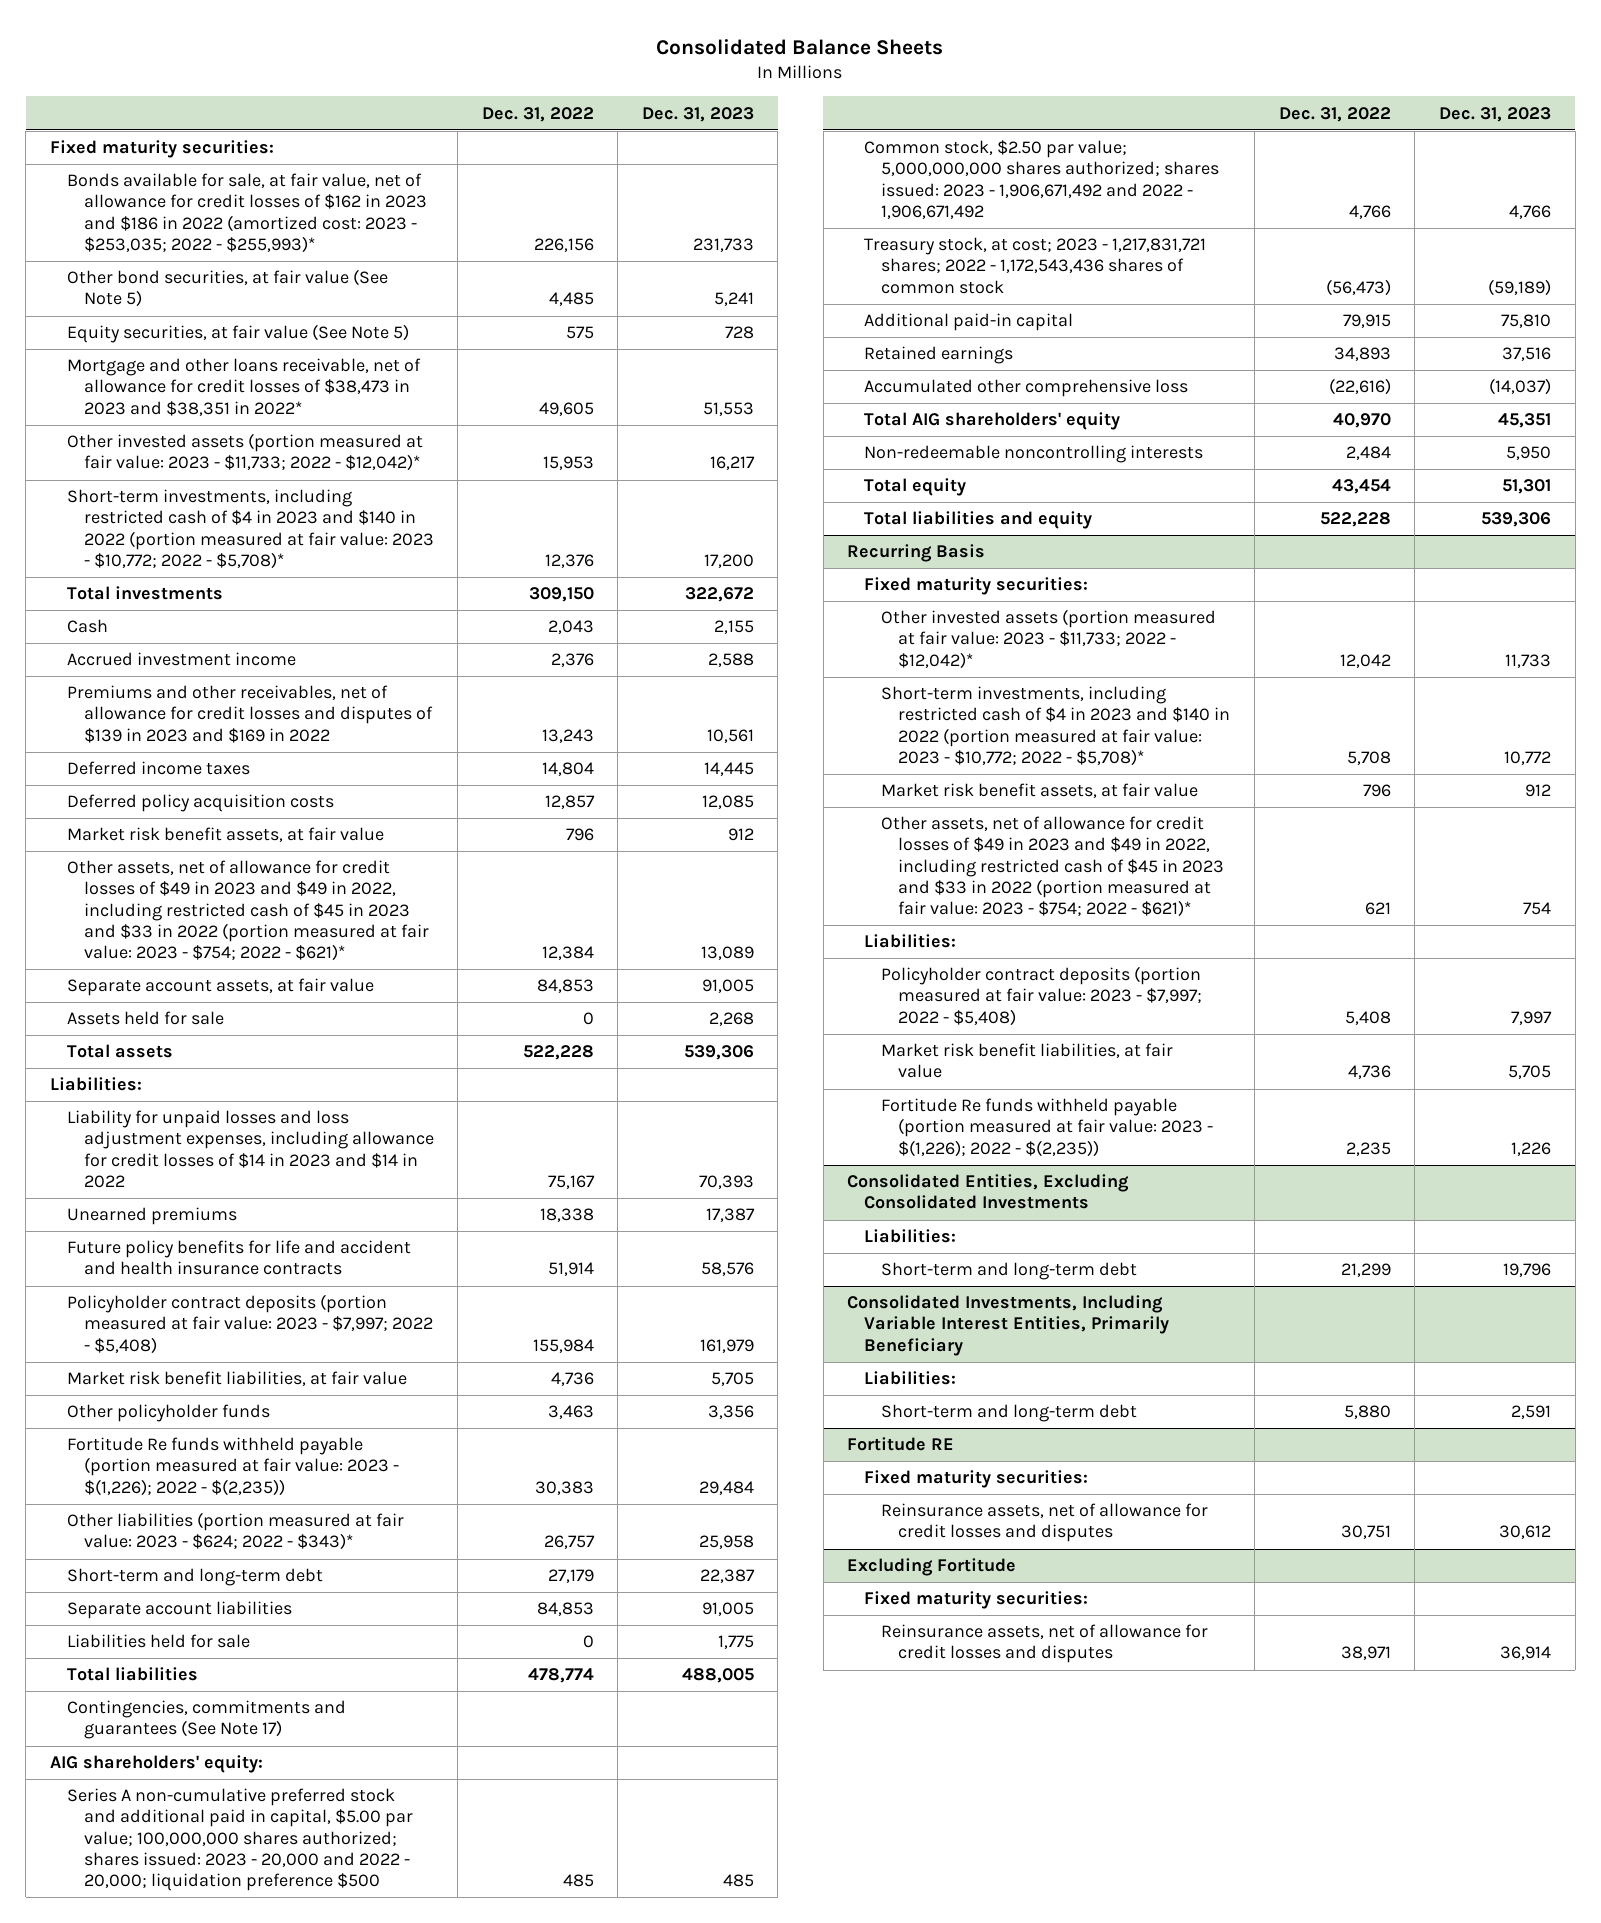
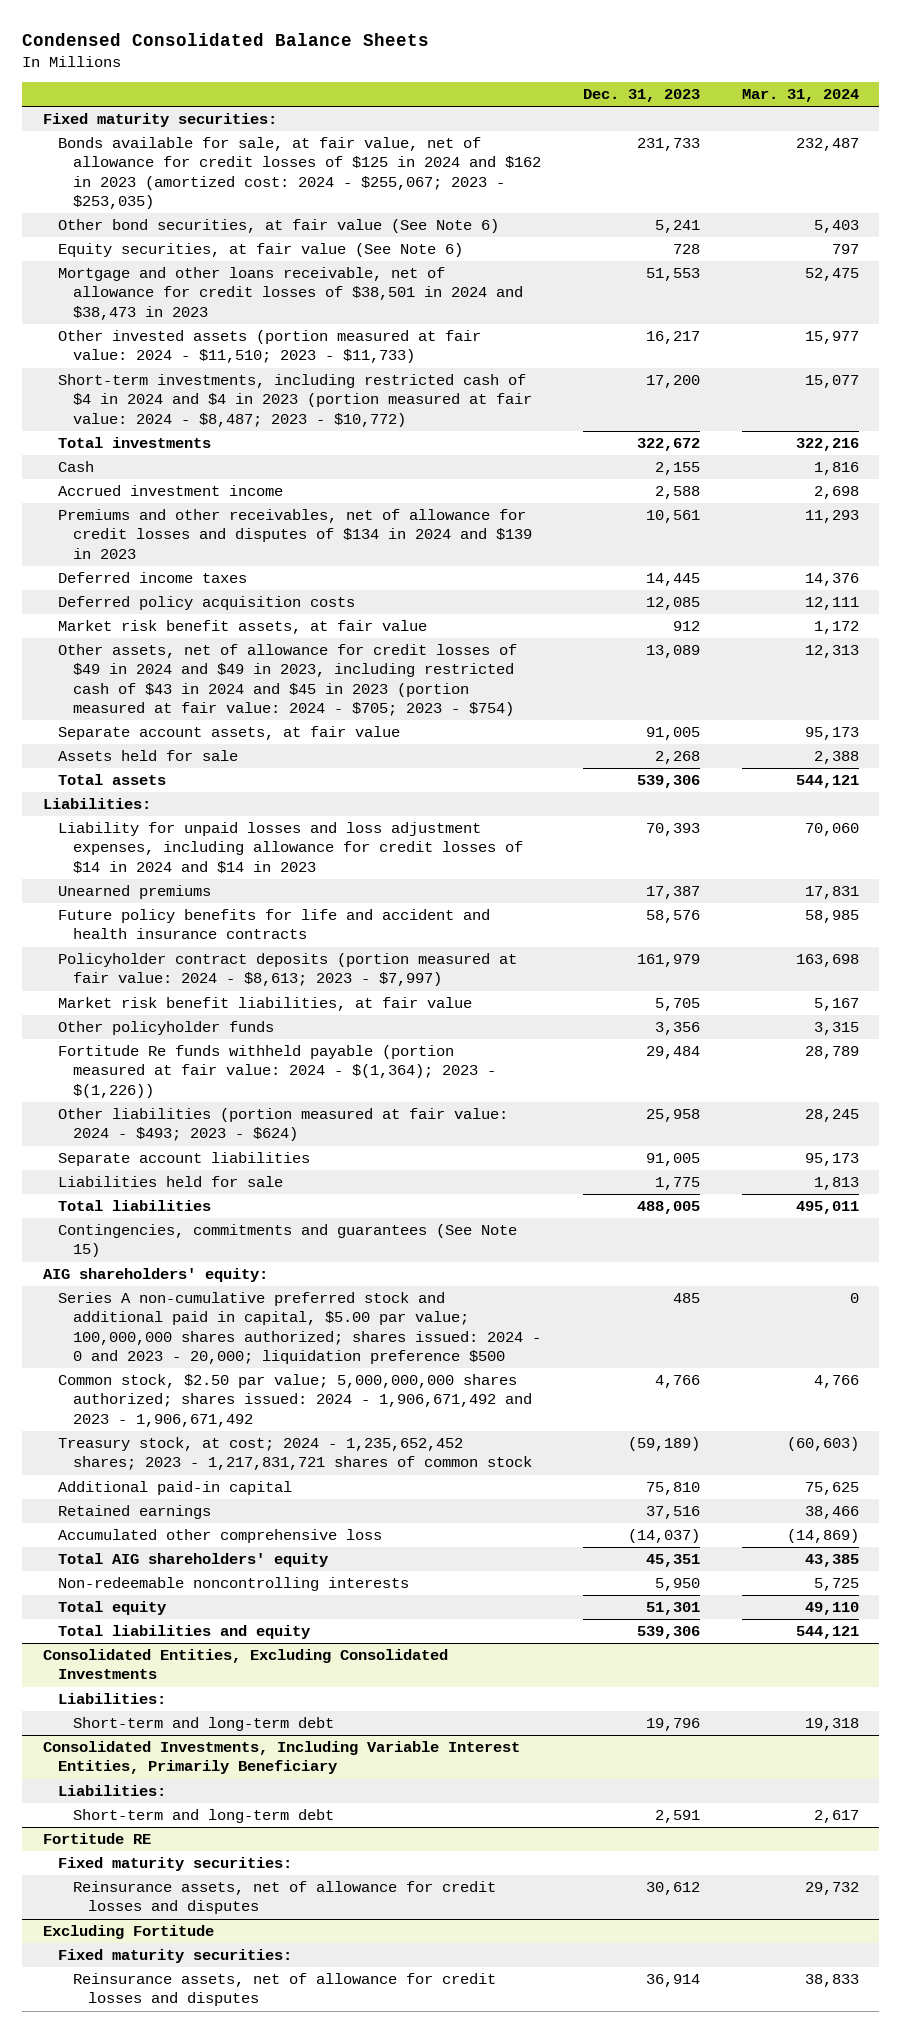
[656,38,944,55] Consolidated Balance Sheets -> [22,33,430,47] Condensed Consolidated Balance Sheets
[481,106,594,122] Dec. 31, 2022 -> none
none -> [741,89,859,103] Mar. 31, 2024
[66,173,427,253] Bonds available for sale, at fair value, net of allowance for credit losses of $162 in 2023 and $186 in 2022 (amortized cost: 2023 - $253,035; 2022 - $255,993)* -> [58,137,542,209] Bonds available for sale, at fair value, net of allowance for credit losses of $125 in 2024 and $162 in 2023 (amortized cost: 2024 - $255,067; 2023 - $253,035)
[66,269,388,308] Other bond securities, at fair value (See Note 5) -> [58,219,500,234] Other bond securities, at fair value (See Note 6)
[66,324,409,344] Equity securities, at fair value (See Note 5) -> [58,243,464,258] Equity securities, at fair value (See Note 6)
[66,358,421,416] Mortgage and other loans receivable, net of allowance for credit losses of $38,473 in 2023 and $38,351 in 2022* -> [58,267,524,320] Mortgage and other loans receivable, net of allowance for credit losses of $38,501 in 2024 and $38,473 in 2023
[66,433,423,472] Other invested assets (portion measured at fair value: 2023 - $11,733; 2022 - $12,042)* -> [58,330,482,364] Other invested assets (portion measured at fair value: 2024 - $11,510; 2023 - $11,733)
[66,489,434,569] Short-term investments, including restricted cash of $4 in 2023 and $140 in 2022 (portion measured at fair value: 2023 - $10,772; 2022 - $5,708)* -> [58,374,533,427] Short-term investments, including restricted cash of $4 in 2024 and $4 in 2023 (portion measured at fair value: 2024 - $8,487; 2023 - $10,772)
[66,685,433,743] Premiums and other receivables, net of allowance for credit losses and disputes of $139 in 2023 and $169 in 2022 -> [58,509,533,559] Premiums and other receivables, net of allowance for credit losses and disputes of $134 in 2024 and $139 in 2023
[66,860,429,961] Other assets, net of allowance for credit losses of $49 in 2023 and $49 in 2022, including restricted cash of $45 in 2023 and $33 in 2022 (portion measured at fair value: 2023 - $754; 2022 - $621)* -> [58,644,518,716] Other assets, net of allowance for credit losses of $49 in 2024 and $49 in 2023, including restricted cash of $43 in 2024 and $45 in 2023 (portion measured at fair value: 2024 - $705; 2023 - $754)
[66,1110,434,1188] Liability for unpaid losses and loss adjustment expenses, including allowance for credit losses of $14 in 2023 and $14 in 2022 -> [58,822,524,873] Liability for unpaid losses and loss adjustment expenses, including allowance for credit losses of $14 in 2024 and $14 in 2023
[66,1294,433,1354] Policyholder contract deposits (portion measured at fair value: 2023 - $7,997; 2022 - $5,408) -> [58,953,518,987] Policyholder contract deposits (portion measured at fair value: 2024 - $8,613; 2023 - $7,997)
[66,1568,323,1587] Short-term and long-term debt -> none
[66,1437,399,1496] Fortitude Re funds withheld payable (portion measured at fair value: 2023 - $(1,226); 2022 - $(2,235)) -> [58,1045,497,1098] Fortitude Re funds withheld payable (portion measured at fair value: 2024 - $(1,364); 2023 - $(1,226))
[66,1512,404,1551] Other liabilities (portion measured at fair value: 2023 - $624; 2022 - $343)* -> [58,1108,509,1142] Other liabilities (portion measured at fair value: 2024 - $493; 2023 - $624)
[66,1700,346,1740] Contingencies, commitments and guarantees (See Note 17) -> [58,1224,518,1258] Contingencies, commitments and guarantees (See Note 15)
[66,1788,413,1891] Series A non-cumulative preferred stock and additional paid in capital, $5.00 par value; 100,000,000 shares authorized; shares issued: 2023 - 20,000 and 2022 - 20,000; liquidation preference $500 -> [58,1292,542,1364] Series A non-cumulative preferred stock and additional paid in capital, $5.00 par value; 100,000,000 shares authorized; shares issued: 2024 - 0 and 2023 - 20,000; liquidation preference $500
[863,140,1219,219] Common stock, $2.50 par value; 5,000,000,000 shares authorized; shares issued: 2023 - 1,906,671,492 and 2022 - 1,906,671,492 -> [58,1374,533,1427] Common stock, $2.50 par value; 5,000,000,000 shares authorized; shares issued: 2024 - 1,906,671,492 and 2023 - 1,906,671,492
[863,237,1206,294] Treasury stock, at cost; 2023 - 1,217,831,721 shares; 2022 - 1,172,543,436 shares of common stock -> [58,1437,533,1471] Treasury stock, at cost; 2024 - 1,235,652,452 shares; 2023 - 1,217,831,721 shares of common stock
[847,544,986,563] Recurring Basis -> none
[863,577,1088,596] Fixed maturity securities: -> none
[880,609,1216,669] Other invested assets (portion measured at fair value: 2023 - $11,733; 2022 - $12,042)* -> none
[880,686,1230,766] Short-term investments, including restricted cash of $4 in 2023 and $140 in 2022 (portion measured at fair value: 2023 - $10,772; 2022 - $5,708)* -> none
[880,783,1198,799] Market risk benefit assets, at fair value -> none
[880,816,1224,917] Other assets, net of allowance for credit losses of $49 in 2023 and $49 in 2022, including restricted cash of $45 in 2023 and $33 in 2022 (portion measured at fair value: 2023 - $754; 2022 - $621)* -> none
[863,934,956,949] Liabilities: -> none
[880,966,1202,1026] Policyholder contract deposits (portion measured at fair value: 2023 - $7,997; 2022 - $5,408) -> none
[880,1043,1173,1079] Market risk benefit liabilities, at fair value -> none
[880,1098,1213,1157] Fortitude Re funds withheld payable (portion measured at fair value: 2023 - $(1,226); 2022 - $(2,235)) -> none

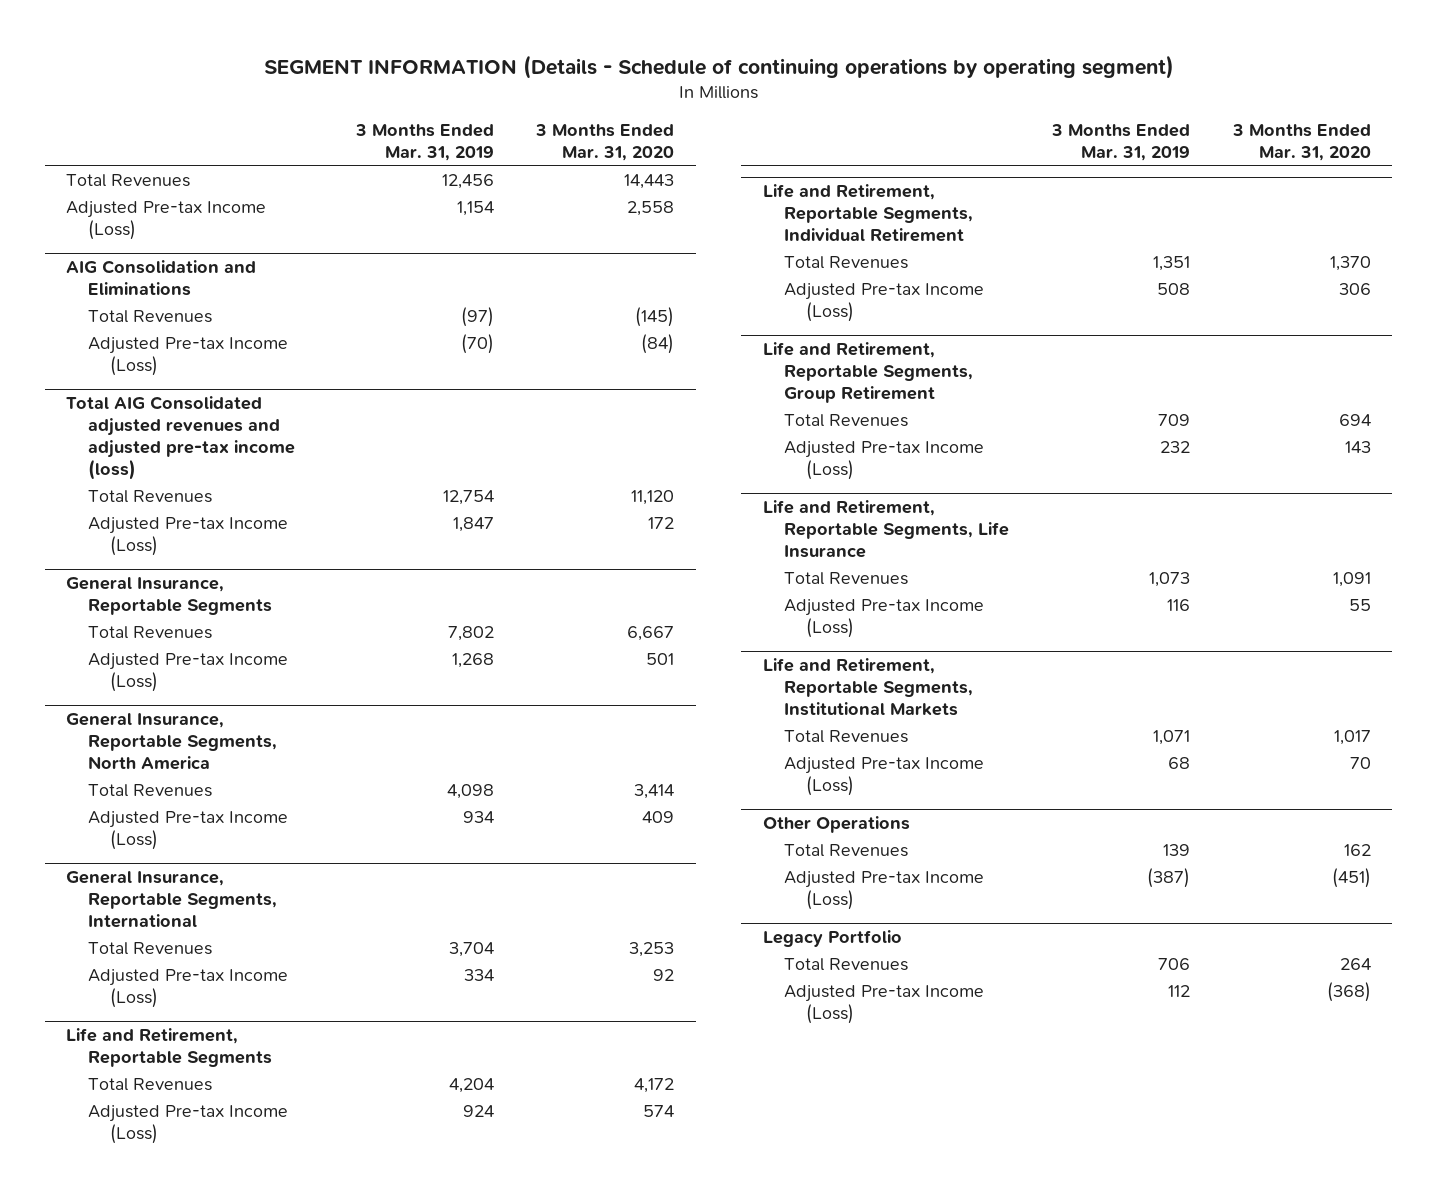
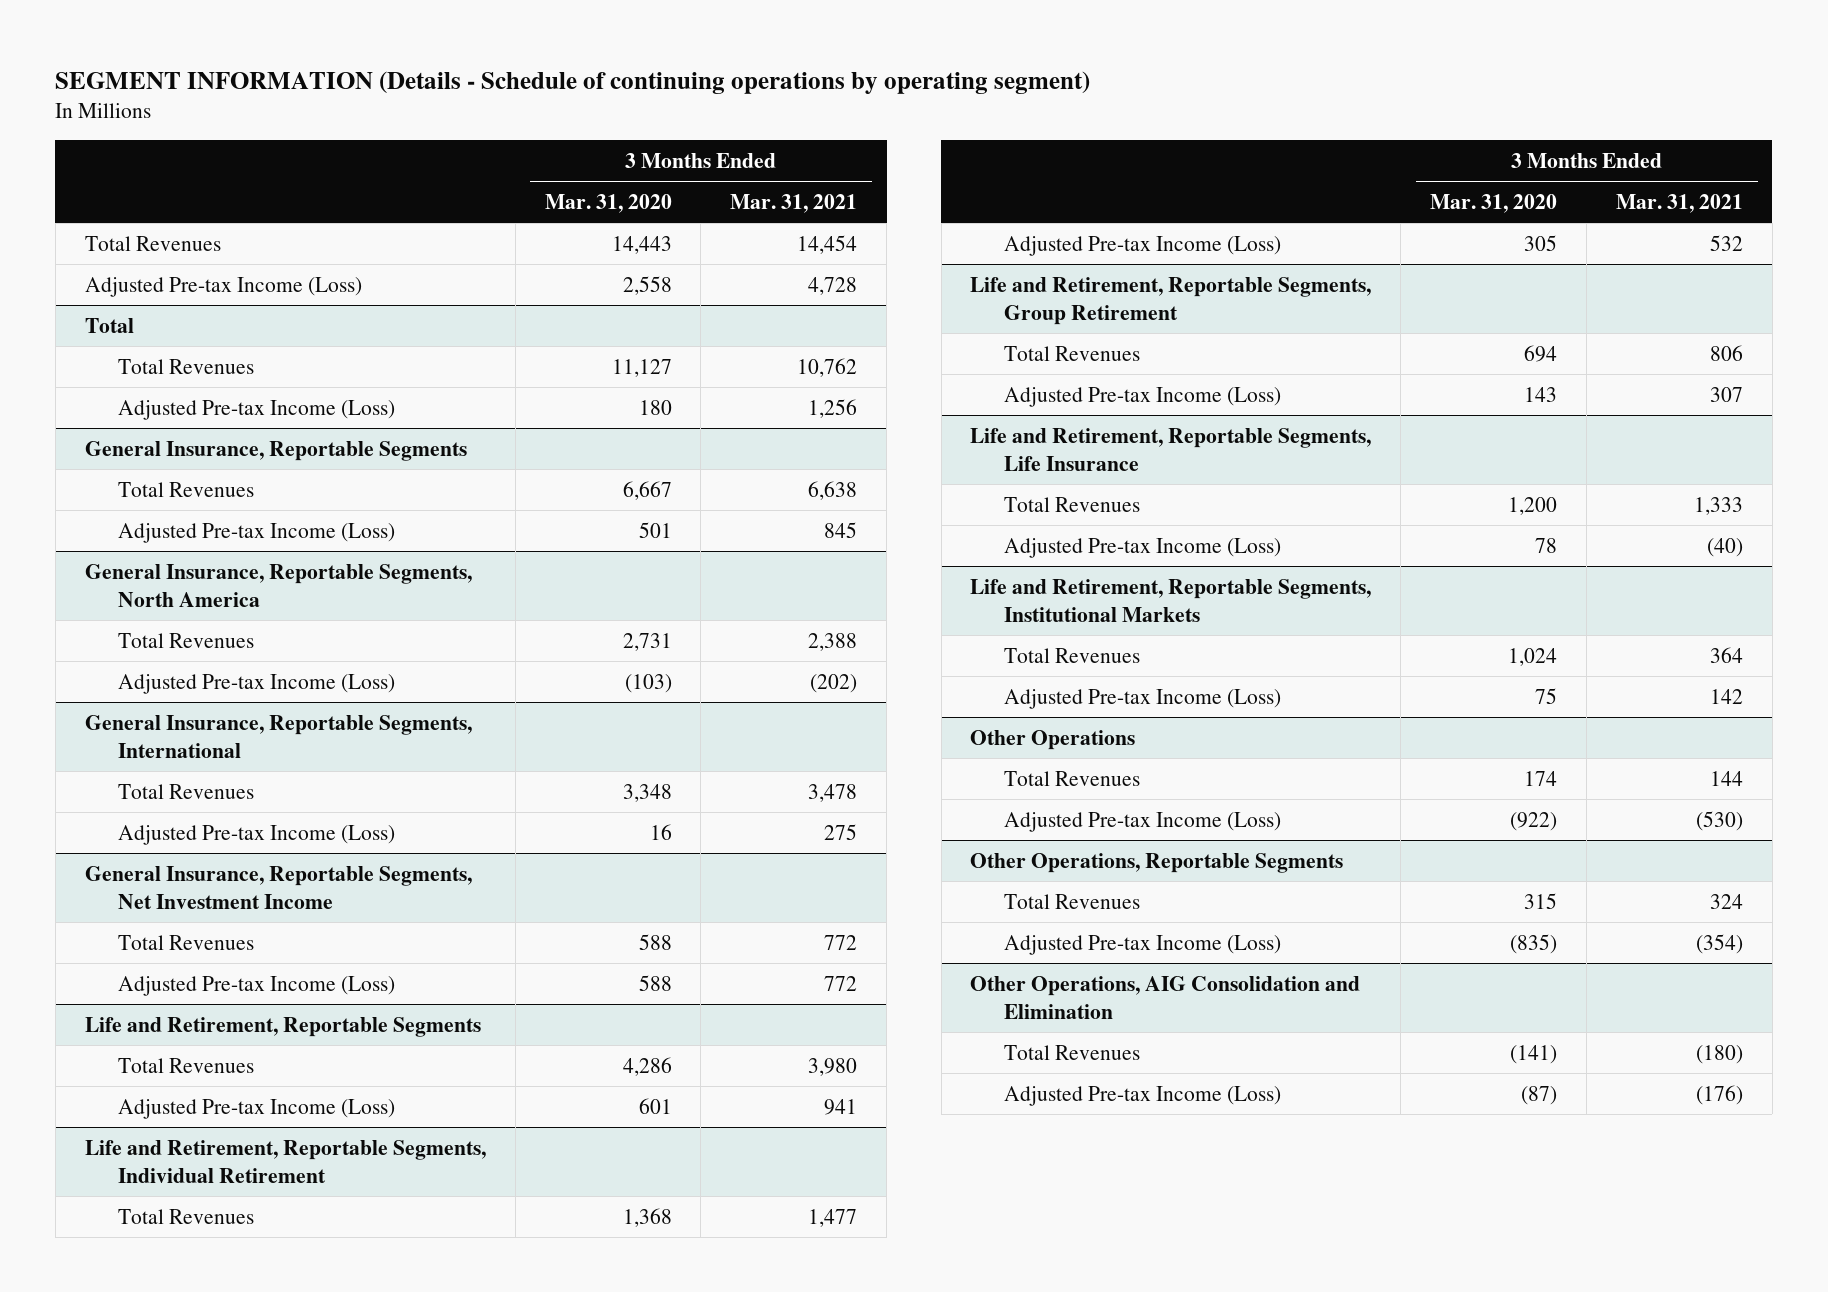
[354,124,494,162] 3 Months Ended Mar. 31, 2019 -> none
none -> [730,193,858,213] Mar. 31, 2021
[66,259,257,296] AIG Consolidation and Eliminations -> none
[66,395,296,481] Total AIG Consolidated adjusted revenues and adjusted pre-tax income (loss) -> none
[88,489,213,503] Total Revenues -> none
[88,516,289,556] Adjusted Pre-tax Income (Loss) -> none
none -> [84,317,134,333] Total
[635,306,675,327] (145) -> [611,358,672,377] 11,127
[641,333,675,354] (84) -> [638,399,672,415] 180
[634,783,675,799] 3,414 -> [622,632,672,651] 2,731
[642,810,675,823] 409 -> [624,673,672,693] (103)
[629,941,675,957] 3,253 -> [622,783,672,802] 3,348
[653,968,675,981] 92 -> [649,823,672,840] 16
none -> [84,865,472,909] General Insurance, Reportable Segments, Net Investment Income
none -> [118,934,255,950] Total Revenues
none -> [118,975,396,996] Adjusted Pre-tax Income (Loss)
[634,1077,675,1093] 4,172 -> [622,1056,672,1076] 4,286
[643,1104,675,1117] 574 -> [638,1097,672,1114] 601
[1329,255,1371,271] 1,370 -> [622,1207,672,1227] 1,368
[1338,282,1371,295] 306 -> [1524,234,1558,251] 305
[1332,571,1371,587] 1,091 -> [1508,496,1558,515] 1,200
[1348,598,1371,611] 55 -> [1535,537,1558,553] 78
[1333,729,1371,745] 1,017 -> [1508,647,1558,666] 1,024
[1349,756,1371,769] 70 -> [1535,687,1558,704] 75
[762,929,902,947] Legacy Portfolio -> none
[1343,843,1371,856] 162 -> [1524,770,1558,786] 174
[1331,867,1371,888] (451) -> [1510,811,1558,831] (922)
none -> [970,852,1344,873] Other Operations, Reportable Segments
[1339,957,1371,970] 264 -> [1524,892,1558,909] 315
[1326,981,1371,1002] (368) -> [1510,933,1558,954] (835)
none -> [970,975,1361,1019] Other Operations, AIG Consolidation and Elimination
none -> [1003,1044,1140,1060] Total Revenues
none -> [1003,1085,1281,1106] Adjusted Pre-tax Income (Loss)

